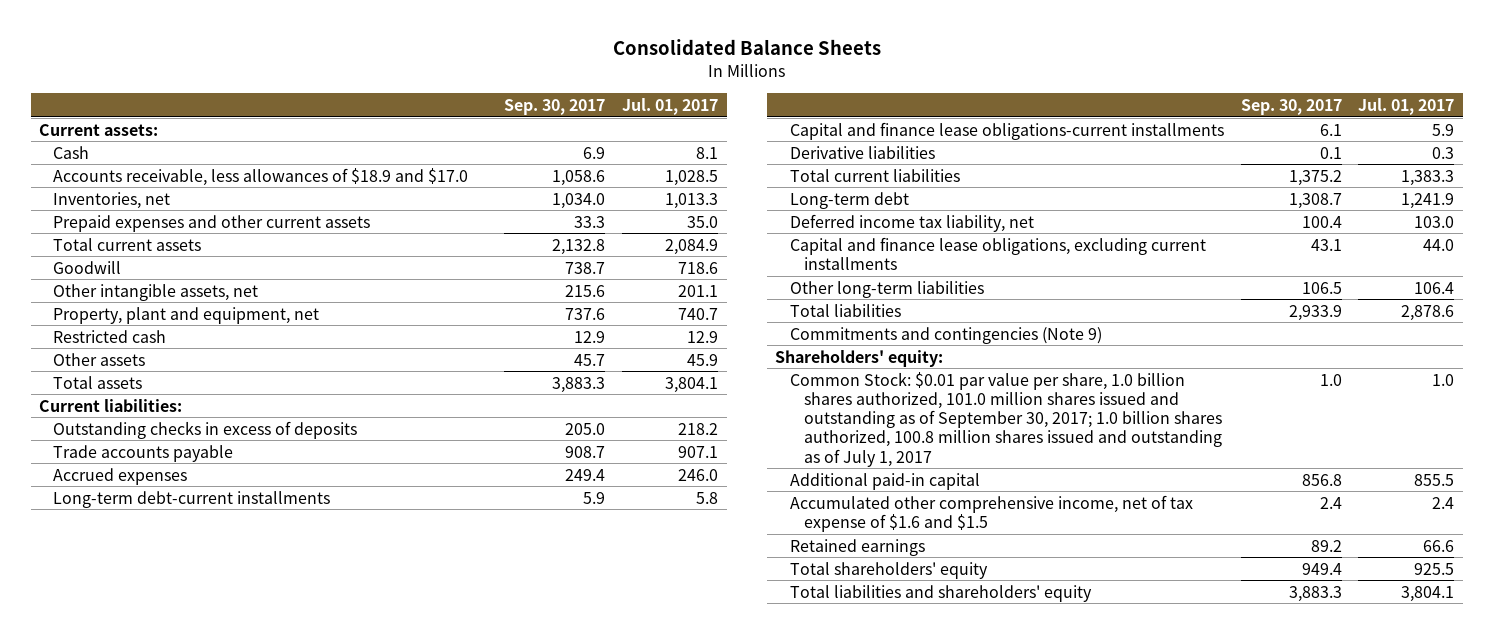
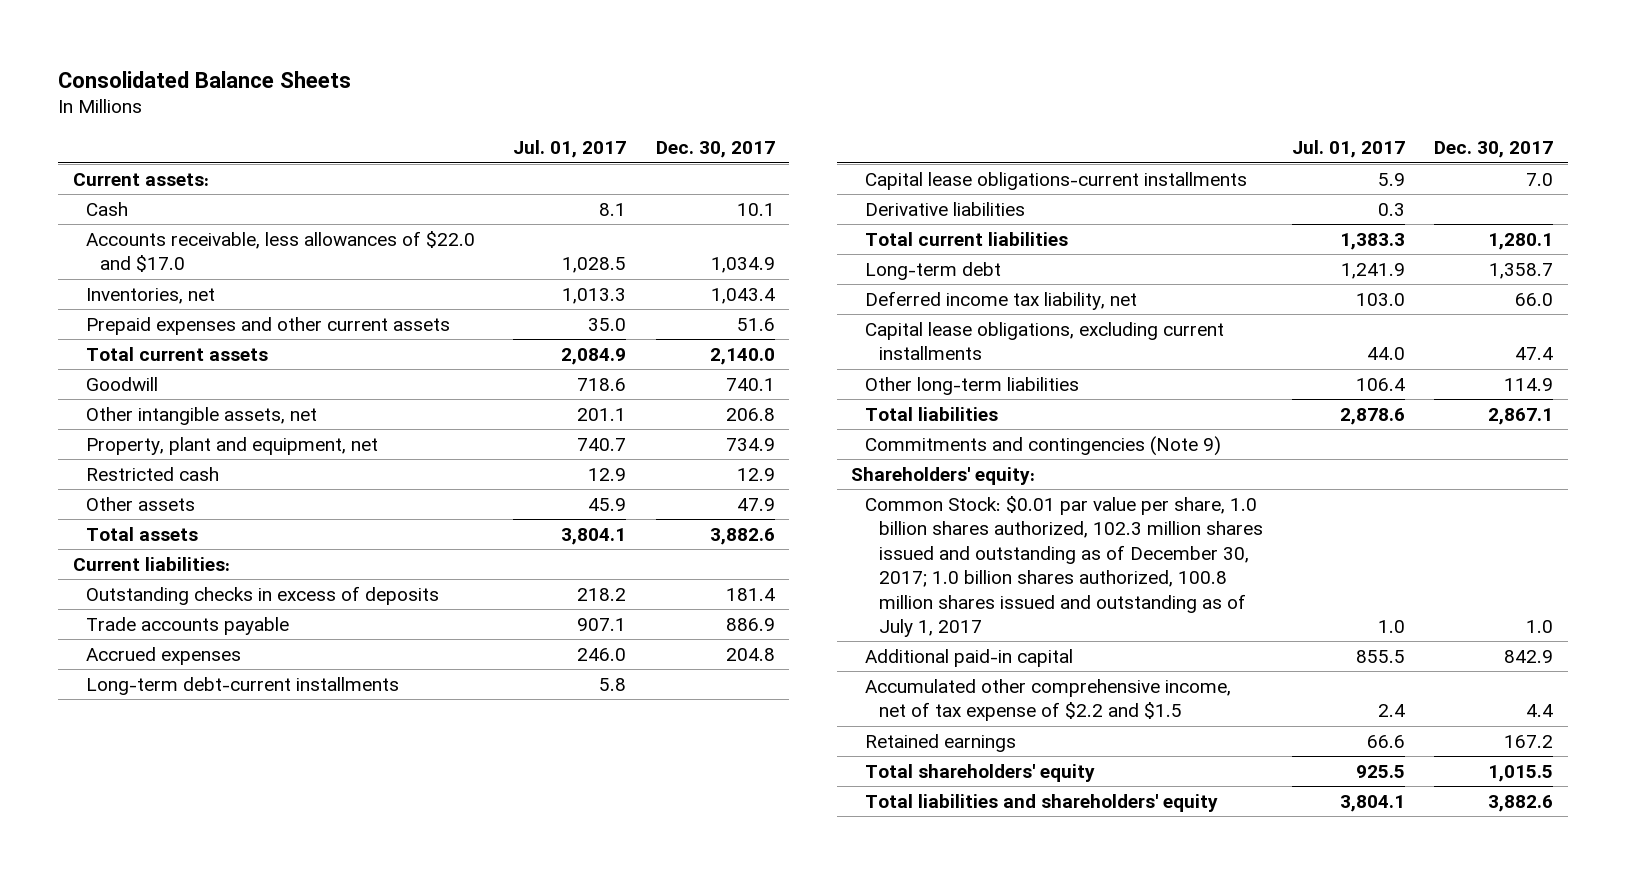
[504,98,606,115] Sep. 30, 2017 -> none
none -> [655,141,775,159] Dec. 30, 2017
[53,167,469,186] Accounts receivable, less allowances of $18.9 and $17.0 -> [86,230,476,273] Accounts receivable, less allowances of $22.0 and $17.0
[789,121,1224,140] Capital and finance lease obligations-current installments -> [865,171,1248,190] Capital lease obligations-current installments
[789,236,1206,270] Capital and finance lease obligations, excluding current installments -> [865,321,1225,361] Capital lease obligations, excluding current installments
[789,371,1223,467] Common Stock: $0.01 par value per share, 1.0 billion shares authorized, 101.0 million shares issued and outstanding as of September 30, 2017; 1.0 billion shares authorized, 100.8 million shares issued and outstanding as of July 1, 2017 -> [865,495,1264,638] Common Stock: $0.01 par value per share, 1.0 billion shares authorized, 102.3 million shares issued and outstanding as of December 30, 2017; 1.0 billion shares authorized, 100.8 million shares issued and outstanding as of July 1, 2017
[789,494,1193,532] Accumulated other comprehensive income, net of tax expense of $1.6 and $1.5 -> [865,678,1232,722] Accumulated other comprehensive income, net of tax expense of $2.2 and $1.5

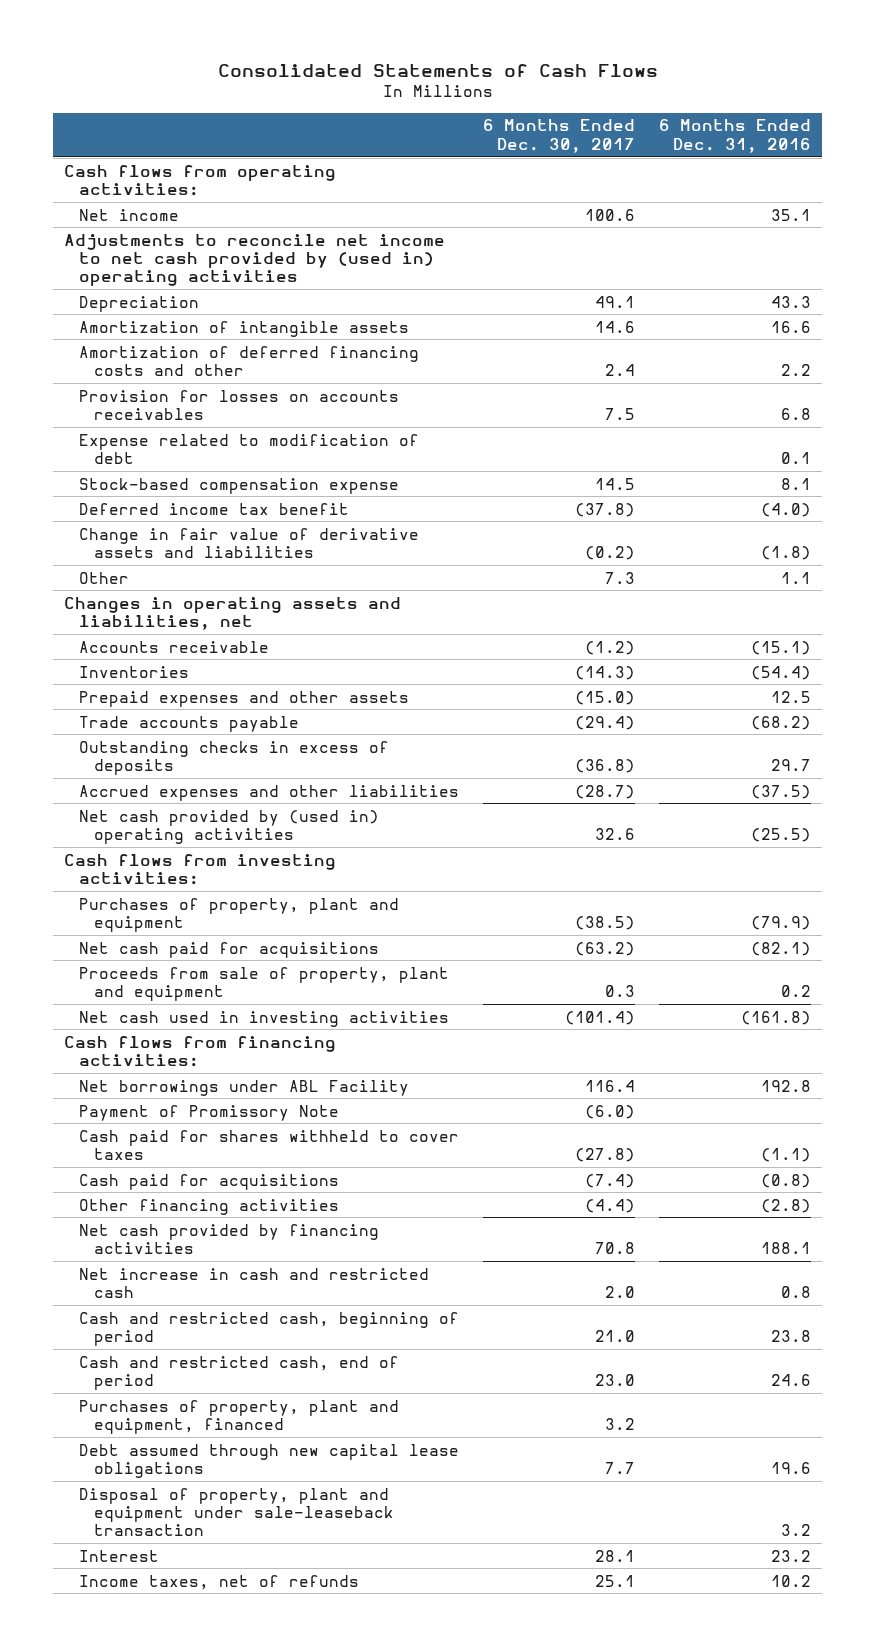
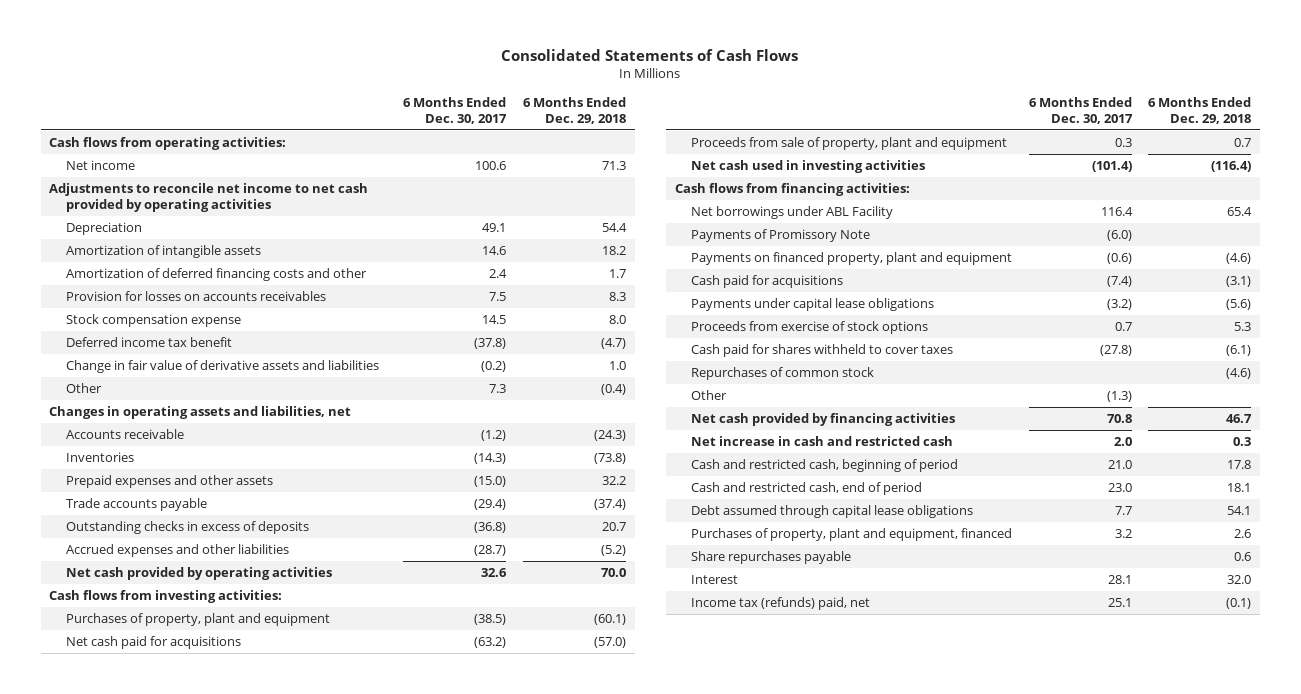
[658,119,811,153] 6 Months Ended Dec. 31, 2016 -> none
none -> [523,96,627,124] 6 Months Ended Dec. 29, 2018
[64,233,446,287] Adjustments to reconcile net income to net cash provided by (used in) operating activities -> [49,183,369,213] Adjustments to reconcile net income to net cash provided by operating activities
[79,433,420,465] Expense related to modification of debt -> none
[79,477,400,494] Stock-based compensation expense -> [65,314,241,328] Stock compensation expense
[79,809,380,845] Net cash provided by (used in) operating activities -> [65,567,332,581] Net cash provided by operating activities
[79,1104,340,1121] Payment of Promissory Note -> [691,229,871,243] Payments of Promissory Note
none -> [691,252,1013,266] Payments on financed property, plant and equipment
none -> [691,298,935,312] Payments under capital lease obligations
none -> [691,321,929,335] Proceeds from exercise of stock options
[79,1129,460,1161] Cash paid for shares withheld to cover taxes -> [691,344,954,358] Cash paid for shares withheld to cover taxes
none -> [691,367,875,381] Repurchases of common stock
[79,1198,340,1215] Other financing activities -> [691,390,728,401] Other
[584,1198,635,1213] (4.4) -> [1106,391,1132,403] (1.3)
none -> [691,505,974,519] Debt assumed through capital lease obligations
[79,1443,460,1479] Debt assumed through new capital lease obligations -> none
[79,1487,395,1537] Disposal of property, plant and equipment under sale-leaseback transaction -> none
none -> [691,551,852,565] Share repurchases payable
[79,1574,360,1590] Income taxes, net of refunds -> [691,597,871,611] Income tax (refunds) paid, net

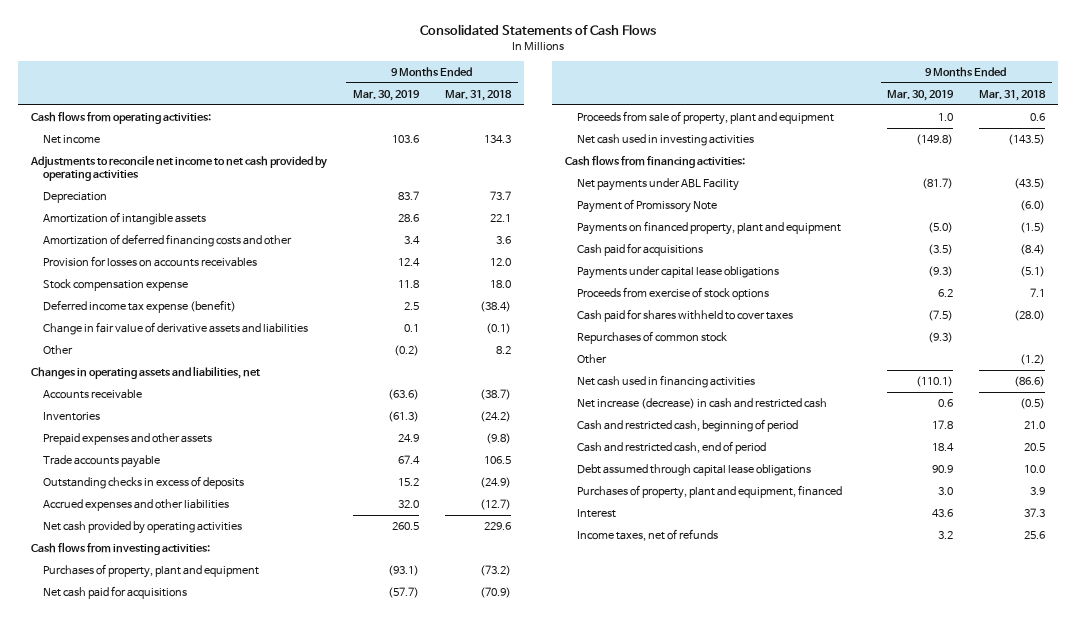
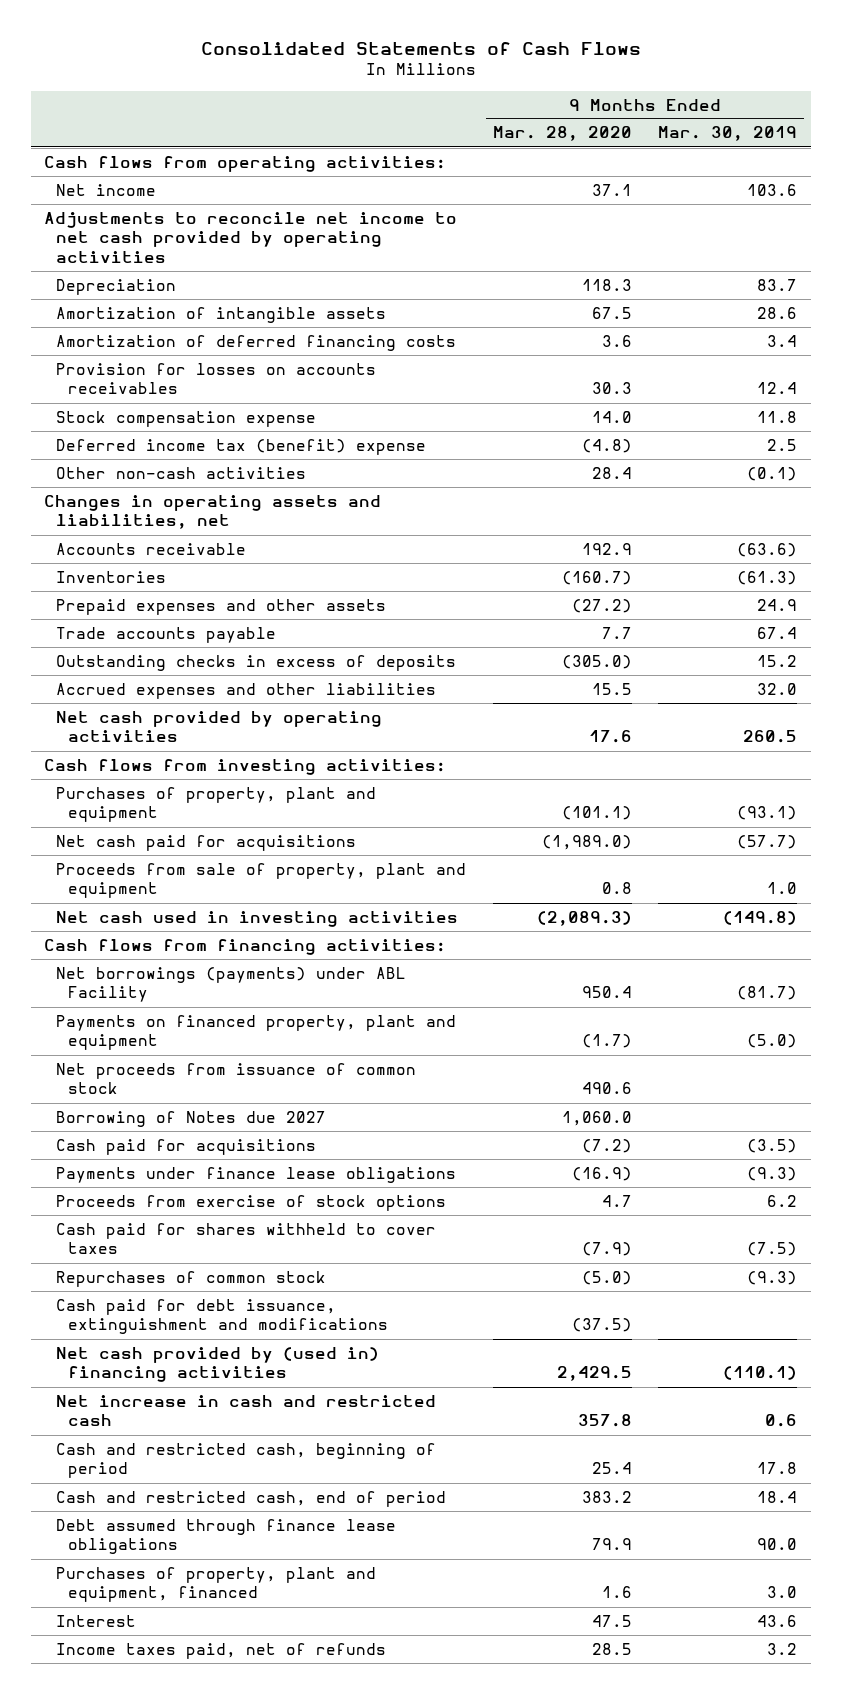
[445,89,513,101] Mar. 31, 2018 -> none
none -> [492,126,632,142] Mar. 28, 2020
[42,233,292,247] Amortization of deferred financing costs and other -> [56,334,457,351] Amortization of deferred financing costs
[42,321,308,335] Change in fair value of derivative assets and liabilities -> none
[42,299,236,313] Deferred income tax expense (benefit) -> [56,438,427,455] Deferred income tax (benefit) expense
[42,344,73,355] Other -> [56,466,307,479] Other non-cash activities
[393,344,419,356] (0.2) -> [747,466,798,481] (0.1)
[576,198,717,213] Payment of Promissory Note -> none
[576,177,739,191] Net payments under ABL Facility -> [56,966,407,1003] Net borrowings (payments) under ABL Facility
none -> [56,1062,417,1095] Net proceeds from issuance of common stock
none -> [56,1110,327,1127] Borrowing of Notes due 2027
[576,265,779,279] Payments under capital lease obligations -> [56,1166,457,1183] Payments under finance lease obligations
[576,353,607,364] Other -> none
none -> [56,1298,389,1335] Cash paid for debt issuance, extinguishment and modifications
[576,374,755,388] Net cash used in financing activities -> [56,1346,380,1383] Net cash provided by (used in) financing activities
[576,397,827,409] Net increase (decrease) in cash and restricted cash -> [56,1394,437,1427] Net increase in cash and restricted cash
[576,463,811,476] Debt assumed through capital lease obligations -> [56,1518,397,1555] Debt assumed through finance lease obligations
[932,464,954,473] 90.9 -> [757,1538,798,1551] 90.0
[576,528,718,541] Income taxes, net of refunds -> [56,1642,387,1659] Income taxes paid, net of refunds

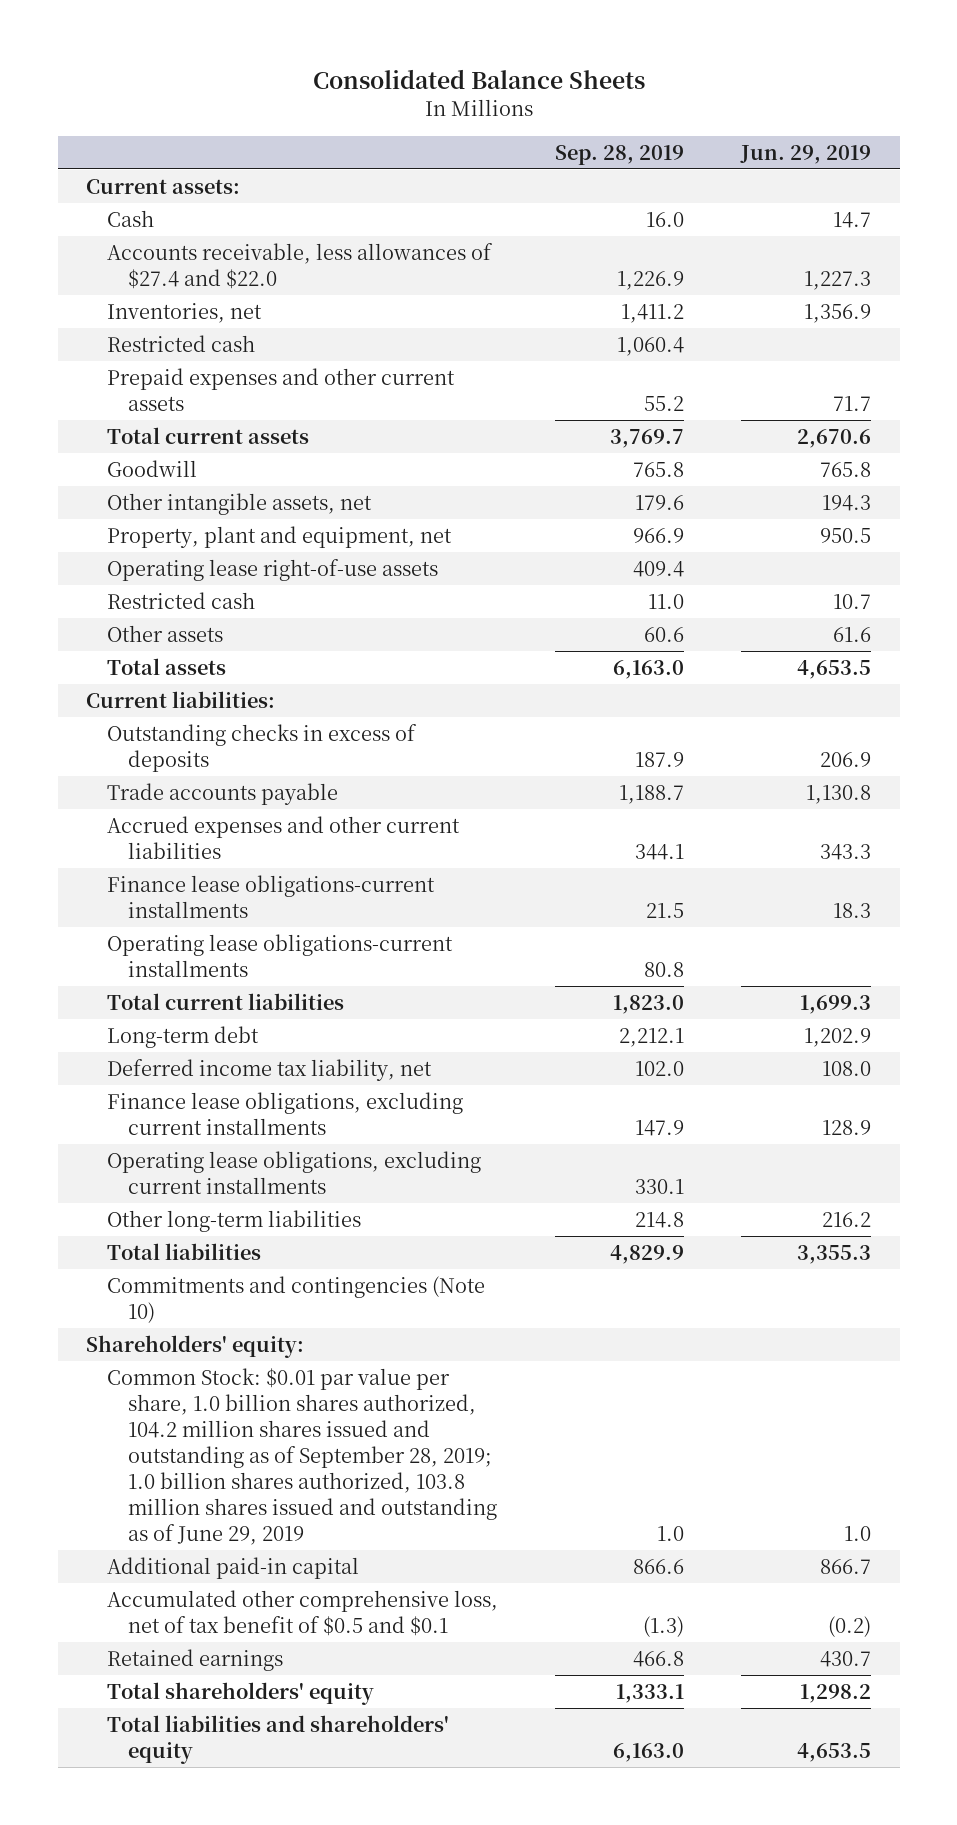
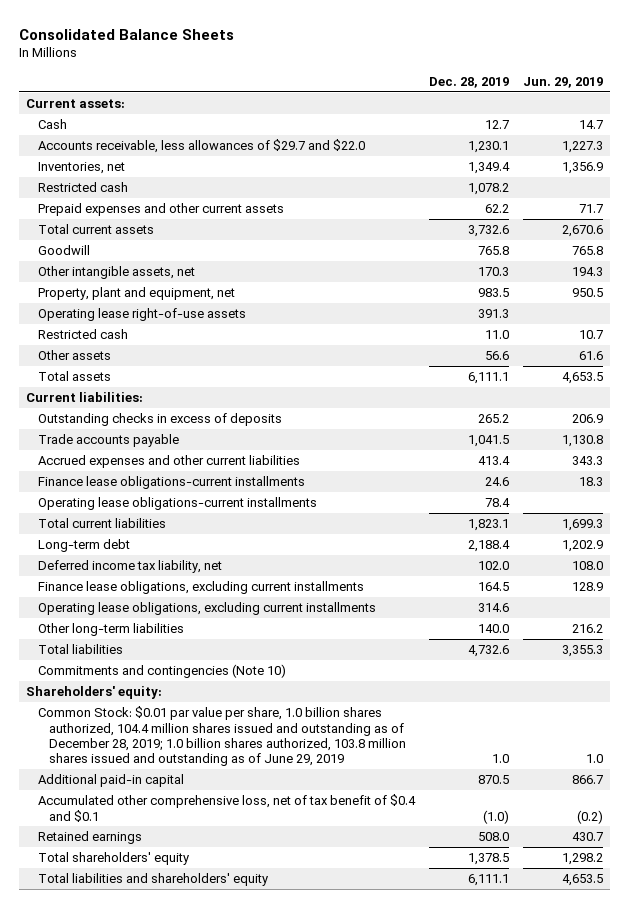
[555,144,685,165] Sep. 28, 2019 -> none
none -> [428,76,509,88] Dec. 28, 2019
[107,242,494,289] Accounts receivable, less allowances of $27.4 and $22.0 -> [37,139,365,154] Accounts receivable, less allowances of $29.7 and $22.0
[107,1367,498,1545] Common Stock: $0.01 par value per share, 1.0 billion shares authorized, 104.2 million shares issued and outstanding as of September 28, 2019; 1.0 billion shares authorized, 103.8 million shares issued and outstanding as of June 29, 2019 -> [37,706,406,767] Common Stock: $0.01 par value per share, 1.0 billion shares authorized, 104.4 million shares issued and outstanding as of December 28, 2019; 1.0 billion shares authorized, 103.8 million shares issued and outstanding as of June 29, 2019
[107,1589,499,1636] Accumulated other comprehensive loss, net of tax benefit of $0.5 and $0.1 -> [37,794,416,822] Accumulated other comprehensive loss, net of tax benefit of $0.4 and $0.1

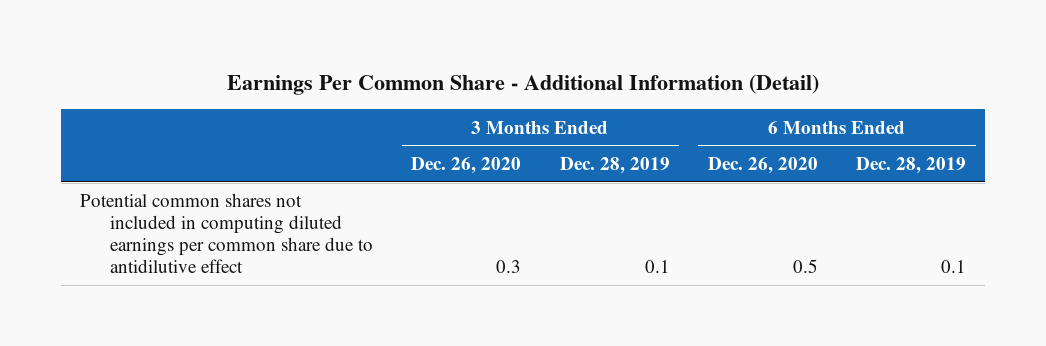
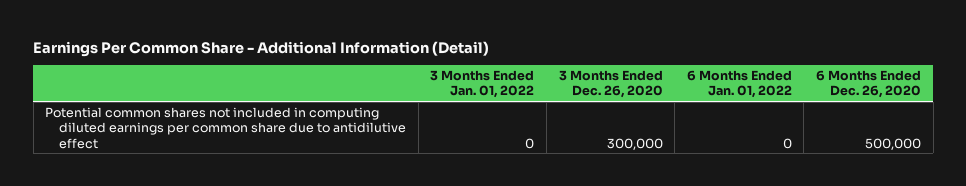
[559,157,670,175] Dec. 28, 2019 -> none
[855,157,966,175] Dec. 28, 2019 -> none
none -> [430,70,535,99] 3 Months Ended Jan. 01, 2022
none -> [686,70,792,99] 6 Months Ended Jan. 01, 2022
[496,260,522,274] 0.3 -> [606,137,663,150] 300,000
[792,259,818,274] 0.5 -> [864,137,921,150] 500,000

